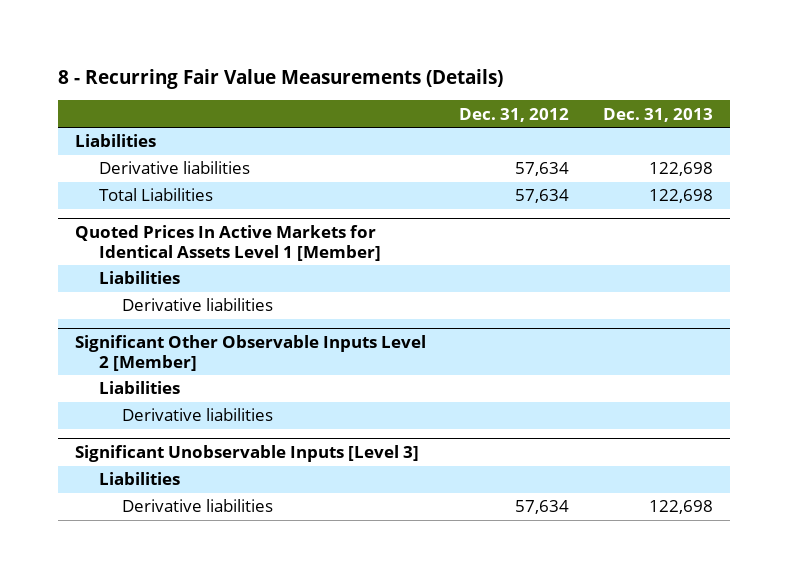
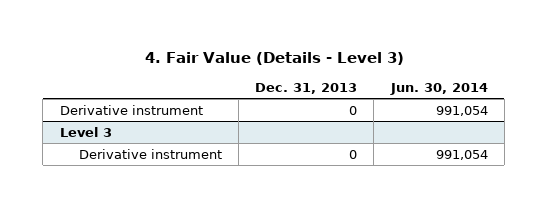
[57,68,503,89] 8 - Recurring Fair Value Measurements (Details) -> [144,52,404,66] 4. Fair Value (Details - Level 3)
[459,107,570,122] Dec. 31, 2012 -> none
none -> [389,83,488,96] Jun. 30, 2014
[74,134,156,148] Liabilities -> none
[98,161,250,175] Derivative liabilities -> none
[98,188,213,202] Total Liabilities -> none
[74,225,381,261] Quoted Prices In Active Markets for Identical Assets Level 1 [Member] -> none
[98,271,180,285] Liabilities -> none
[122,298,274,312] Derivative liabilities -> none
[74,335,426,371] Significant Other Observable Inputs Level 2 [Member] -> none
[98,381,180,395] Liabilities -> none
[122,408,274,422] Derivative liabilities -> none
[74,445,419,463] Significant Unobservable Inputs [Level 3] -> none
[98,472,180,486] Liabilities -> none
[122,499,274,513] Derivative liabilities -> none
none -> [59,104,203,115] Derivative instrument
none -> [59,126,112,137] Level 3
none -> [78,148,222,159] Derivative instrument

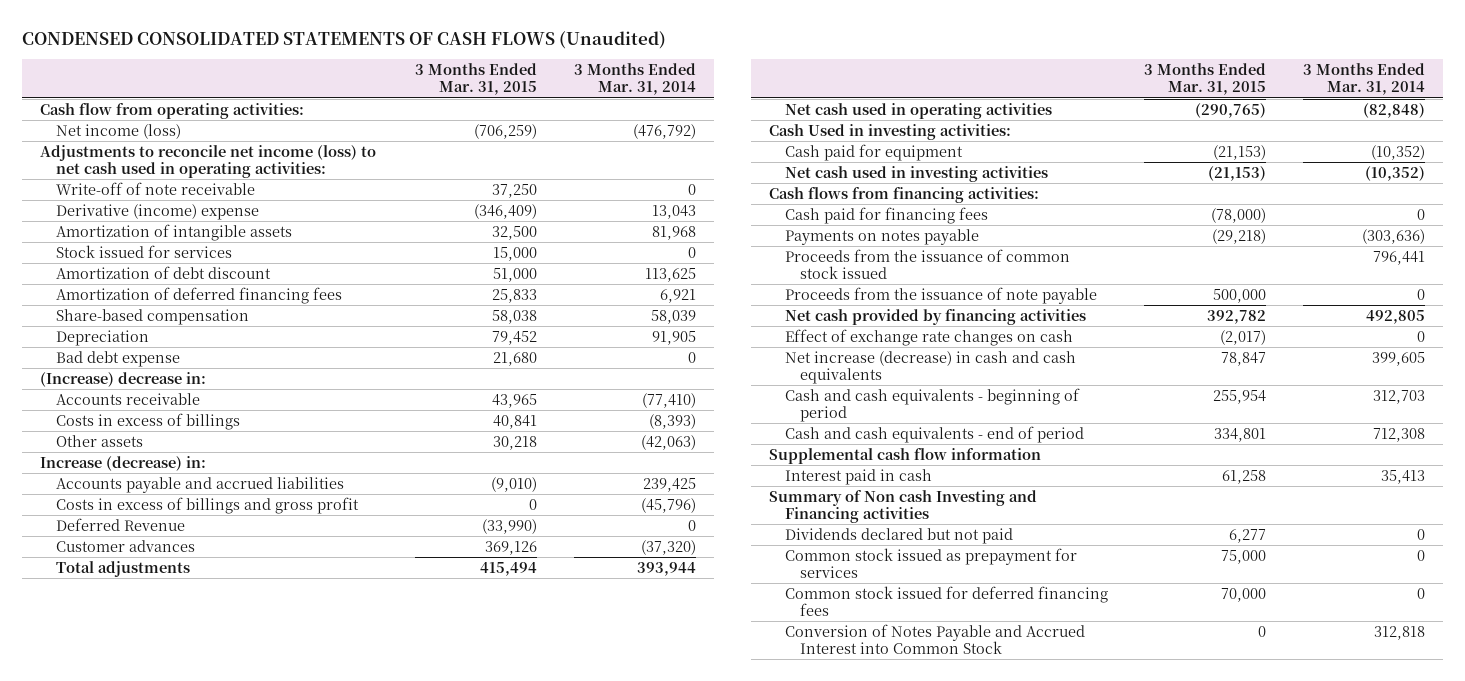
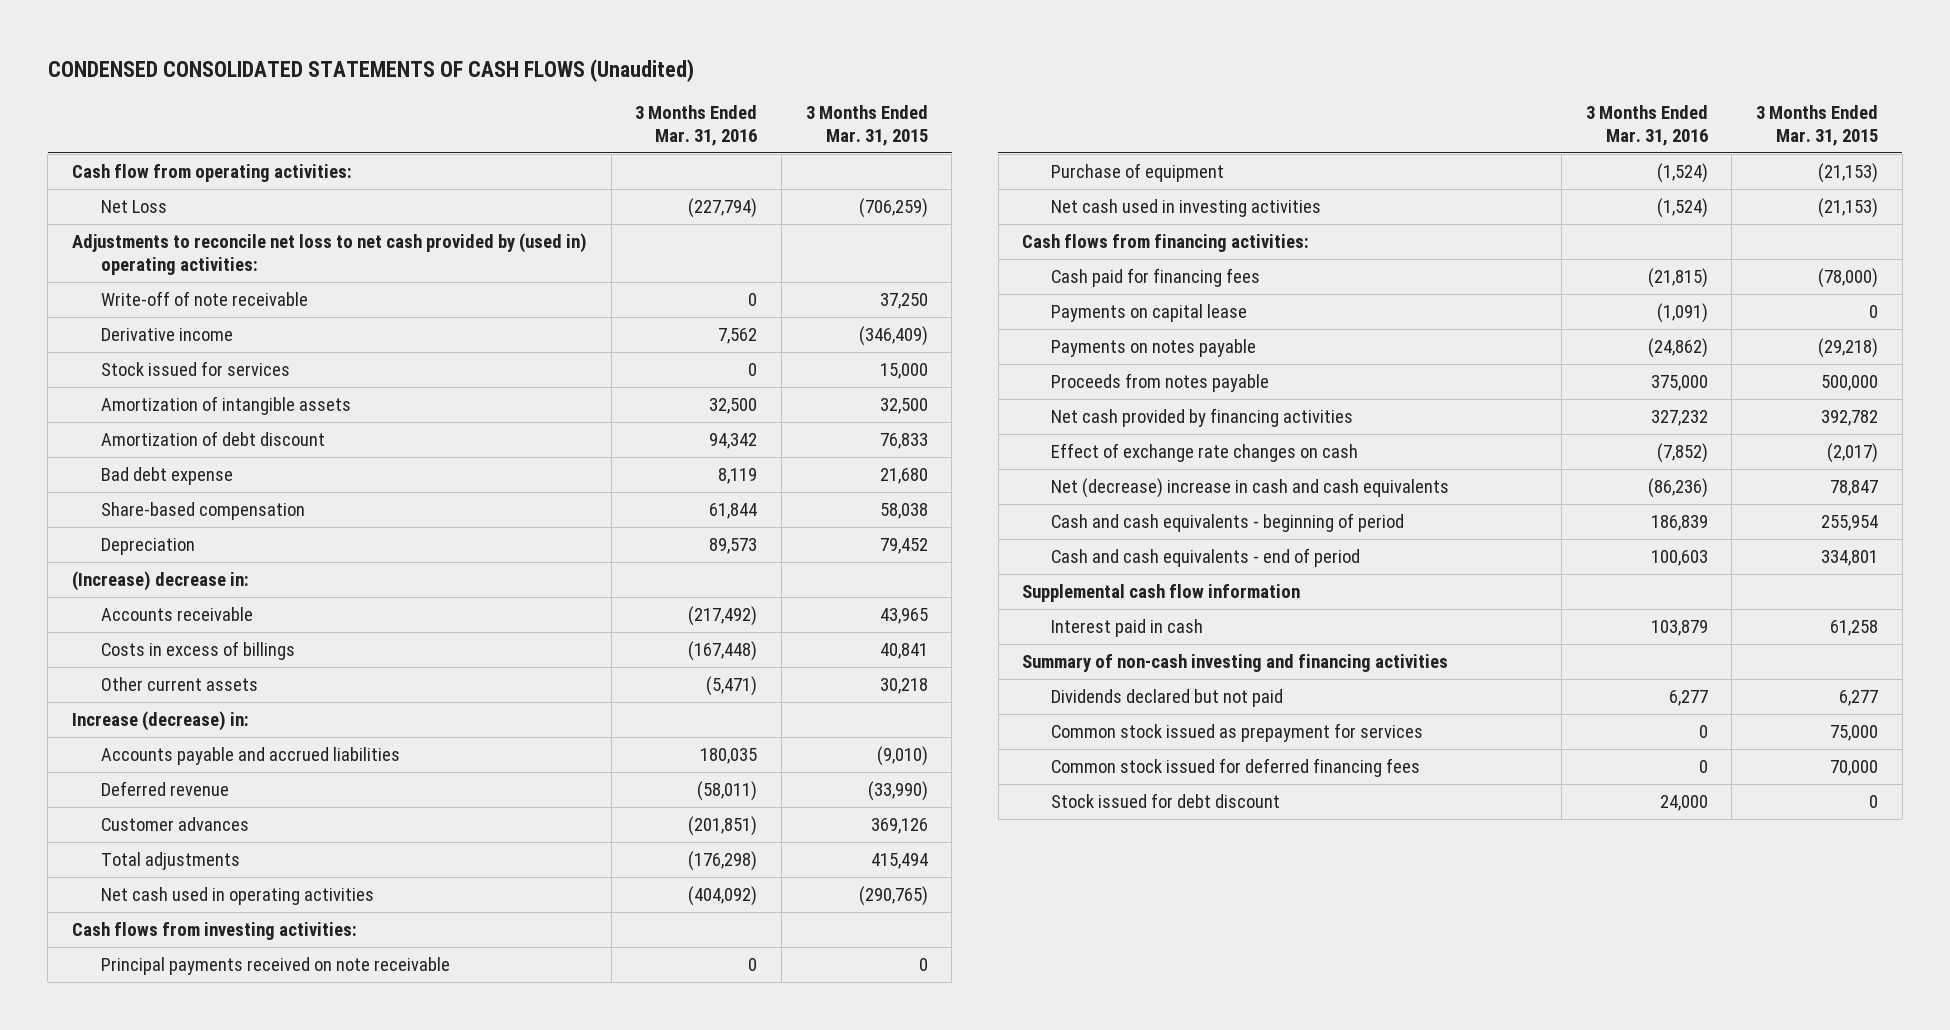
[574,63,697,96] 3 Months Ended Mar. 31, 2014 -> none
none -> [635,105,758,147] 3 Months Ended Mar. 31, 2016
[55,123,181,139] Net income (loss) -> [100,200,167,214] Net Loss
[40,144,377,179] Adjustments to reconcile net income (loss) to net cash used in operating activities: -> [72,233,588,275] Adjustments to reconcile net loss to net cash provided by (used in) operating activities:
[55,203,259,220] Derivative (income) expense -> [100,328,233,342] Derivative income
[55,286,342,304] Amortization of deferred financing fees -> none
[55,223,292,241] Amortization of intangible assets -> [100,396,351,416] Amortization of intangible assets
[493,267,538,282] 51,000 -> [879,433,928,450] 76,833
[55,350,180,367] Bad debt expense -> [100,467,233,486] Bad debt expense
[55,434,143,447] Other assets -> [100,677,258,692] Other current assets
[55,496,359,514] Costs in excess of billings and gross profit -> none
[55,517,185,531] Deferred Revenue -> [100,781,229,797] Deferred revenue
[769,123,1012,140] Cash Used in investing activities: -> [72,922,358,941] Cash flows from investing activities:
none -> [100,957,450,976] Principal payments received on note receivable
[784,143,963,161] Cash paid for equipment -> [1051,163,1225,183] Purchase of equipment
none -> [1051,304,1248,323] Payments on capital lease
[784,248,1070,280] Proceeds from the issuance of common stock issued -> none
[784,286,1097,304] Proceeds from the issuance of note payable -> none
none -> [1051,373,1270,393] Proceeds from notes payable
[784,350,1076,385] Net increase (decrease) in cash and cash equivalents -> [1051,478,1450,499] Net (decrease) increase in cash and cash equivalents
[769,489,1038,524] Summary of Non cash Investing and Financing activities -> [1022,654,1449,673] Summary of non-cash investing and financing activities
[784,623,1085,655] Conversion of Notes Payable and Accrued Interest into Common Stock -> none
none -> [1051,793,1281,809] Stock issued for debt discount

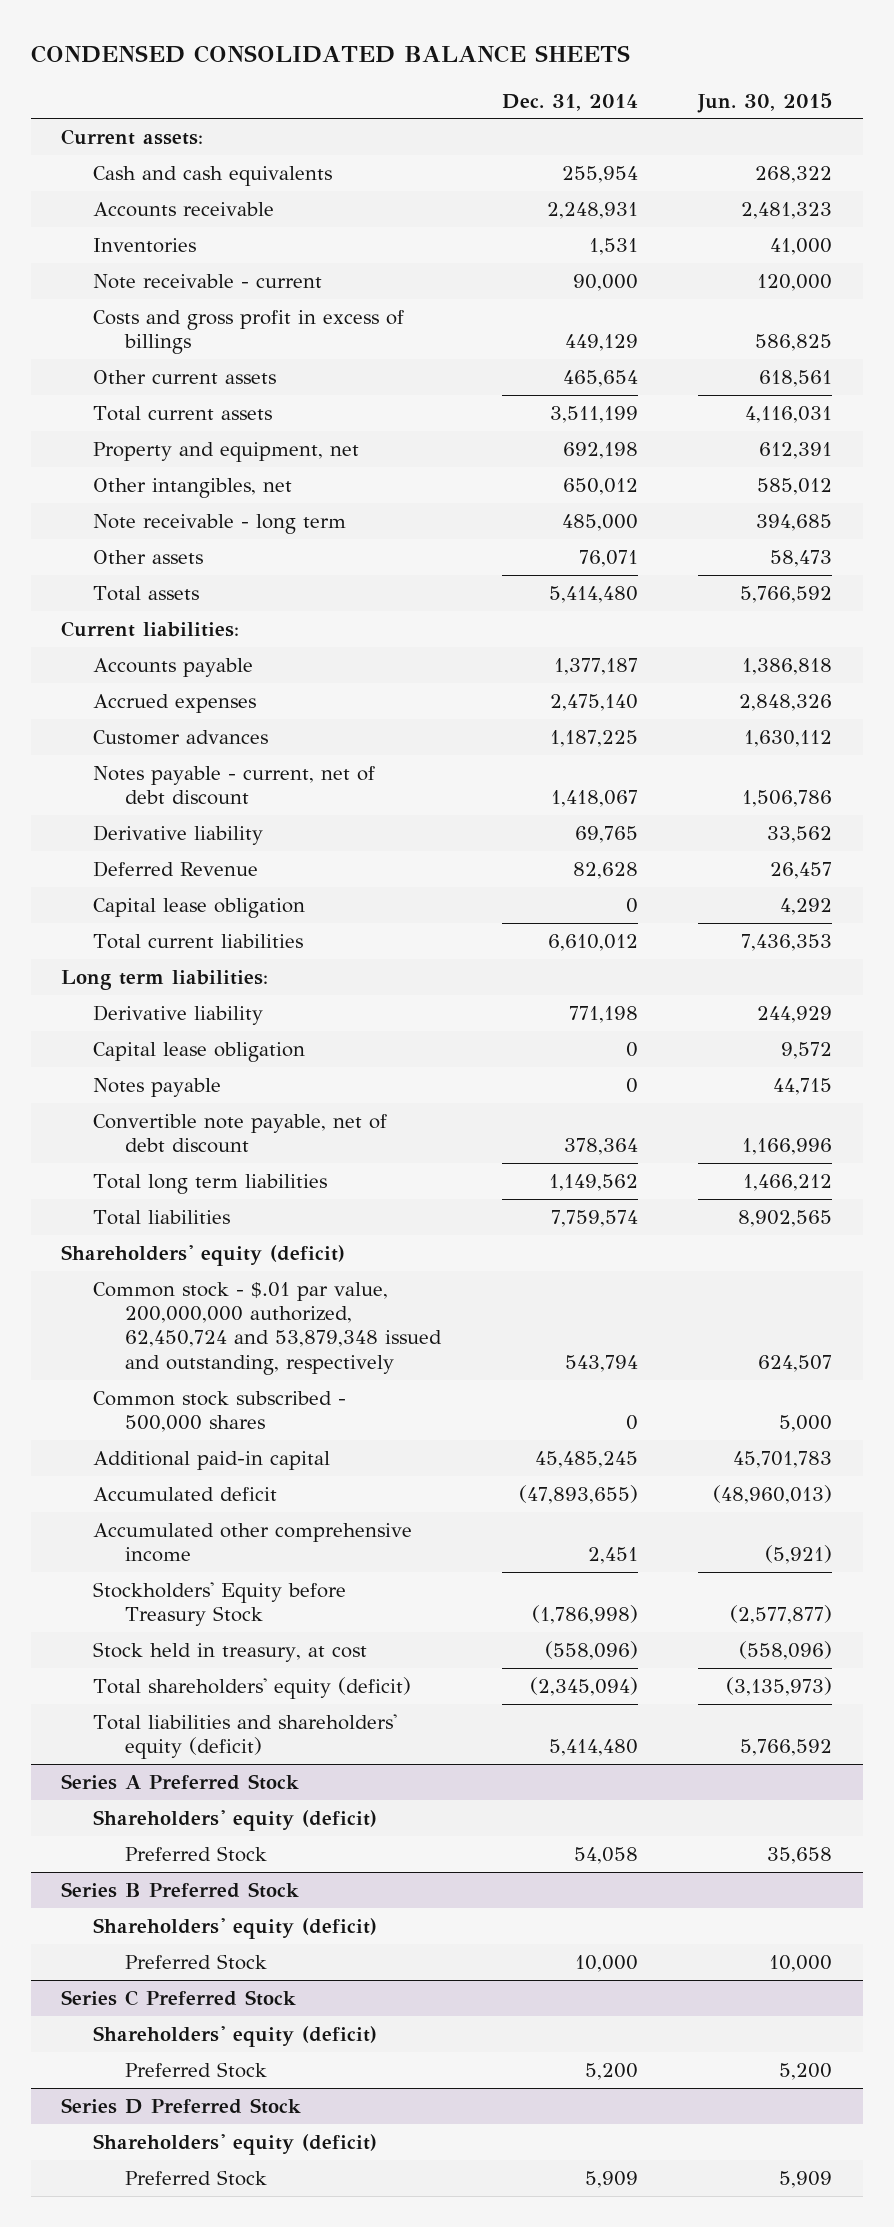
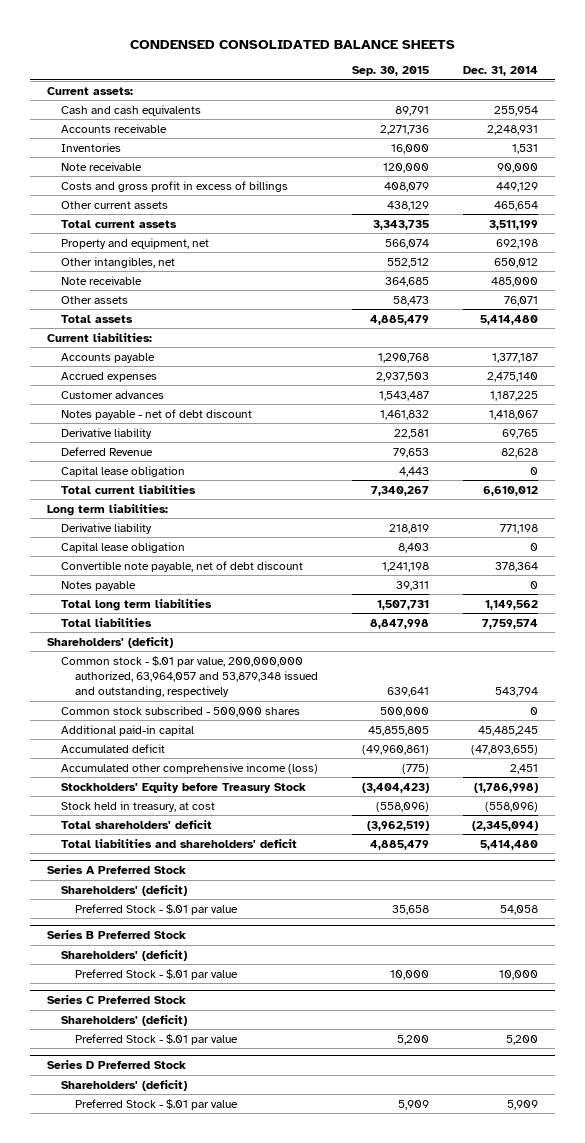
[697,92,833,113] Jun. 30, 2015 -> none
none -> [352,66,430,77] Sep. 30, 2015
[92,273,322,289] Note receivable - current -> [61,161,143,171] Note receivable
[92,513,346,534] Note receivable - long term -> [61,275,143,285] Note receivable
[92,765,375,806] Notes payable - current, net of debt discount -> [61,408,253,420] Notes payable - net of debt discount
[92,1077,221,1097] Notes payable -> [61,580,137,591] Notes payable
[61,1244,346,1266] Shareholders' equity (deficit) -> [47,636,174,648] Shareholders' (deficit)
[92,1281,442,1375] Common stock - $.01 par value, 200,000,000 authorized, 62,450,724 and 53,879,348 issued and outstanding, respectively -> [61,655,319,698] Common stock - $.01 par value, 200,000,000 authorized, 63,964,057 and 53,879,348 issued and outstanding, respectively
[92,1522,412,1563] Accumulated other comprehensive income -> [61,762,319,774] Accumulated other comprehensive income (loss)
[92,1676,411,1699] Total shareholders' equity (deficit) -> [61,819,213,829] Total shareholders' deficit
[92,1713,397,1760] Total liabilities and shareholders' equity (deficit) -> [61,838,298,848] Total liabilities and shareholders' deficit
[92,1809,377,1831] Shareholders' equity (deficit) -> [61,884,188,896] Shareholders' (deficit)
[124,1845,267,1862] Preferred Stock -> [75,903,239,915] Preferred Stock - $.01 par value
[92,1917,377,1939] Shareholders' equity (deficit) -> [61,949,188,961] Shareholders' (deficit)
[124,1953,267,1970] Preferred Stock -> [75,968,239,980] Preferred Stock - $.01 par value
[92,2025,377,2047] Shareholders' equity (deficit) -> [61,1014,188,1026] Shareholders' (deficit)
[124,2061,267,2078] Preferred Stock -> [75,1033,239,1045] Preferred Stock - $.01 par value
[92,2133,377,2155] Shareholders' equity (deficit) -> [61,1079,188,1091] Shareholders' (deficit)
[124,2169,267,2186] Preferred Stock -> [75,1098,239,1110] Preferred Stock - $.01 par value

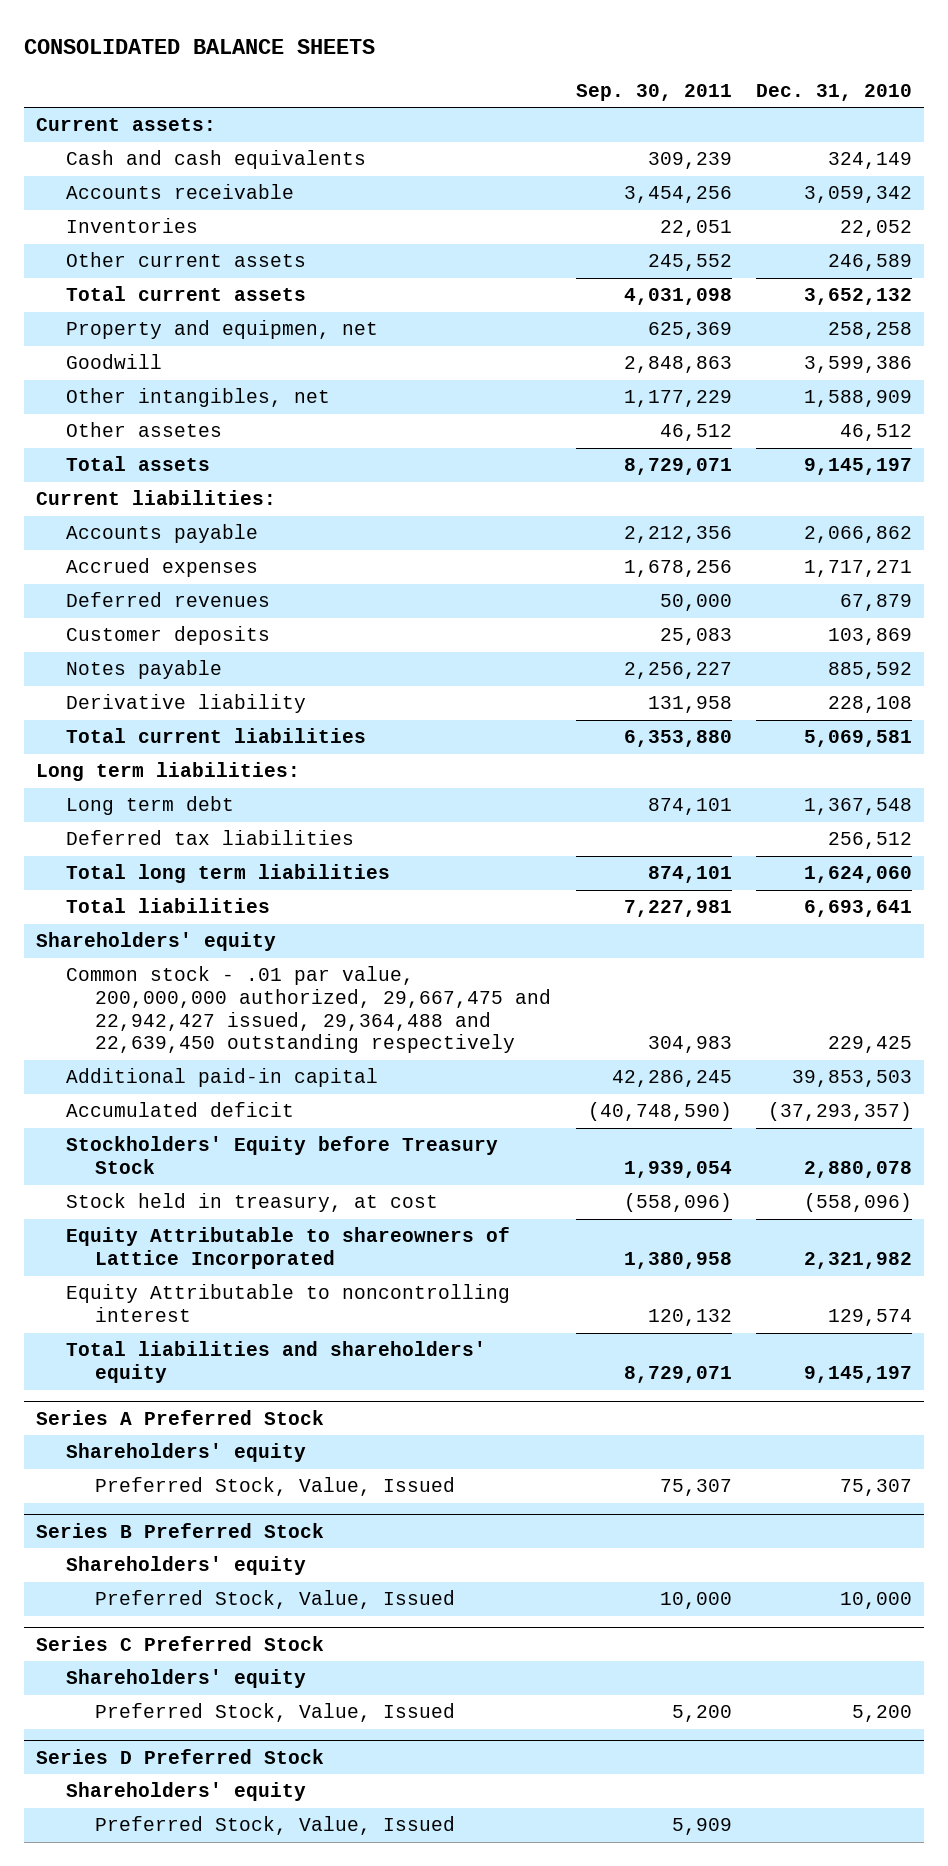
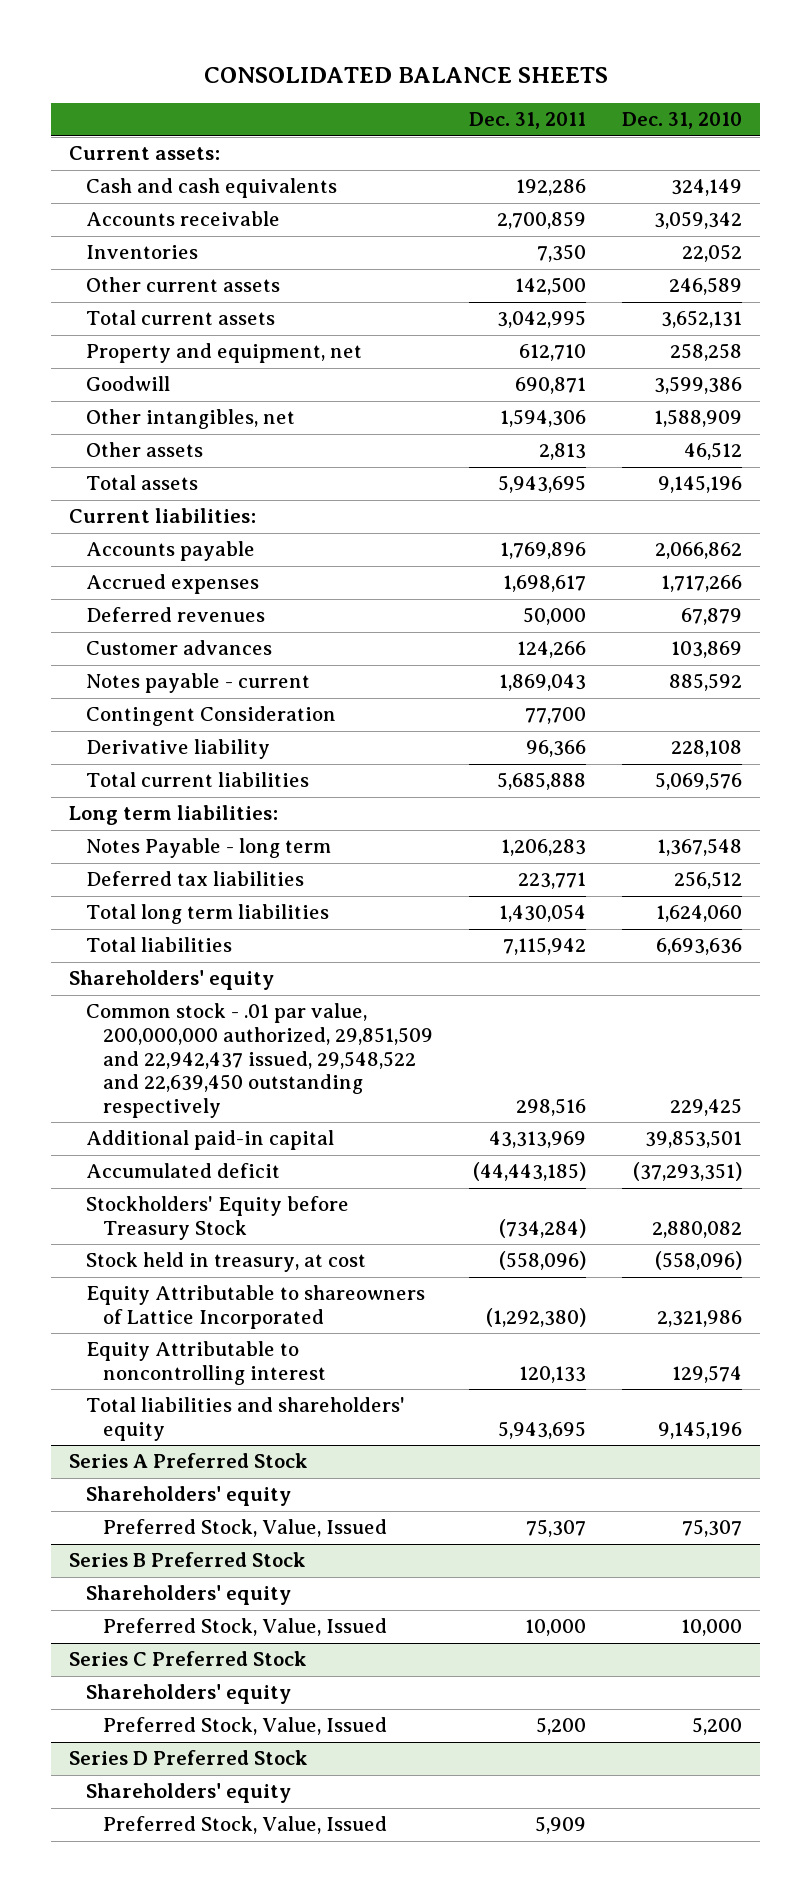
[575,83,732,101] Sep. 30, 2011 -> none
none -> [469,112,587,130] Dec. 31, 2011
[803,288,912,306] 3,652,132 -> [661,310,743,329] 3,652,131
[65,320,378,340] Property and equipmen, net -> [85,343,362,364] Property and equipment, net
[65,422,222,438] Other assetes -> [85,442,203,458] Other assets
[803,458,912,476] 9,145,197 -> [658,475,743,494] 9,145,196
[803,560,912,578] 1,717,271 -> [661,575,743,593] 1,717,266
[65,626,270,646] Customer deposits -> [85,640,272,656] Customer advances
[65,660,222,680] Notes payable -> [85,673,310,694] Notes payable - current
none -> [85,706,336,727] Contingent Consideration
[803,730,912,748] 5,069,581 -> [655,772,743,791] 5,069,576
[65,796,234,816] Long term debt -> [85,838,331,859] Notes Payable - long term
[803,900,912,918] 6,693,641 -> [656,938,743,956] 6,693,636
[65,966,552,1054] Common stock - .01 par value, 200,000,000 authorized, 29,667,475 and 22,942,427 issued, 29,364,488 and 22,639,450 outstanding respectively -> [85,1003,434,1119] Common stock - .01 par value, 200,000,000 authorized, 29,851,509 and 22,942,437 issued, 29,548,522 and 22,639,450 outstanding respectively
[791,1070,912,1088] 39,853,503 -> [645,1130,743,1149] 39,853,501
[767,1102,912,1122] (37,293,357) -> [633,1162,743,1182] (37,293,351)
[803,1160,912,1178] 2,880,078 -> [652,1221,743,1239] 2,880,082
[803,1251,912,1269] 2,321,982 -> [657,1310,743,1328] 2,321,986
[803,1365,912,1383] 9,145,197 -> [658,1421,743,1440] 9,145,196

